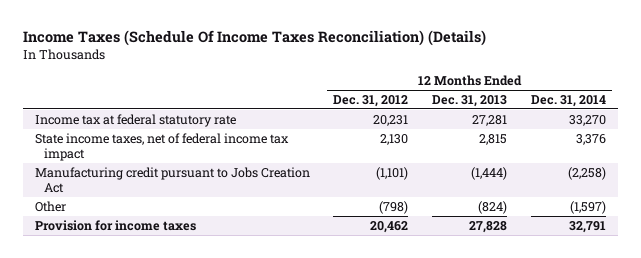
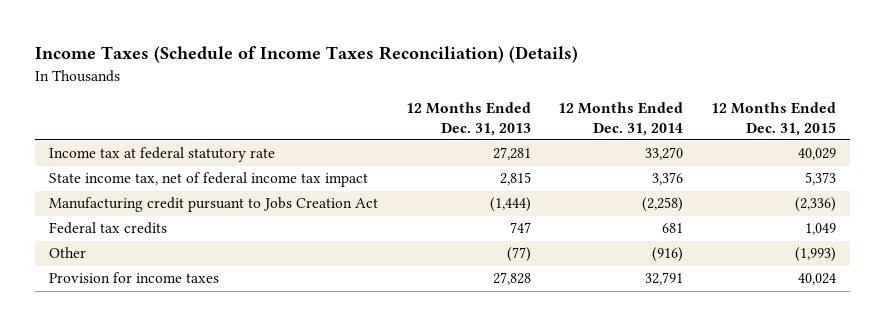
[22,30,486,47] Income Taxes (Schedule Of Income Taxes Reconciliation) (Details) -> [35,46,579,64] Income Taxes (Schedule of Income Taxes Reconciliation) (Details)
[333,95,409,108] Dec. 31, 2012 -> none
none -> [711,102,837,136] 12 Months Ended Dec. 31, 2015
[34,132,289,161] State income taxes, net of federal income tax impact -> [49,172,369,188] State income tax, net of federal income tax impact
none -> [49,222,168,235] Federal tax credits
[478,200,508,214] (824) -> [506,247,531,263] (77)
[570,200,607,214] (1,597) -> [652,247,684,263] (916)

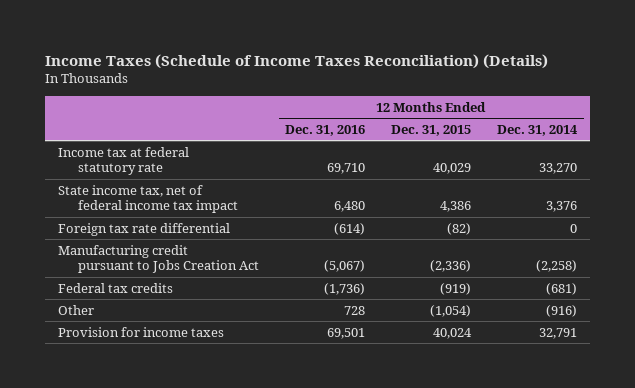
[405,102,531,136] 12 Months Ended Dec. 31, 2013 -> none
none -> [285,124,366,136] Dec. 31, 2016
[805,172,837,186] 5,373 -> [440,201,472,213] 4,386
none -> [58,222,231,236] Foreign tax rate differential
[662,223,684,234] 681 -> [546,282,578,295] (681)
[805,223,837,236] 1,049 -> [440,282,472,295] (919)
[795,247,837,263] (1,993) -> [430,304,472,317] (1,054)

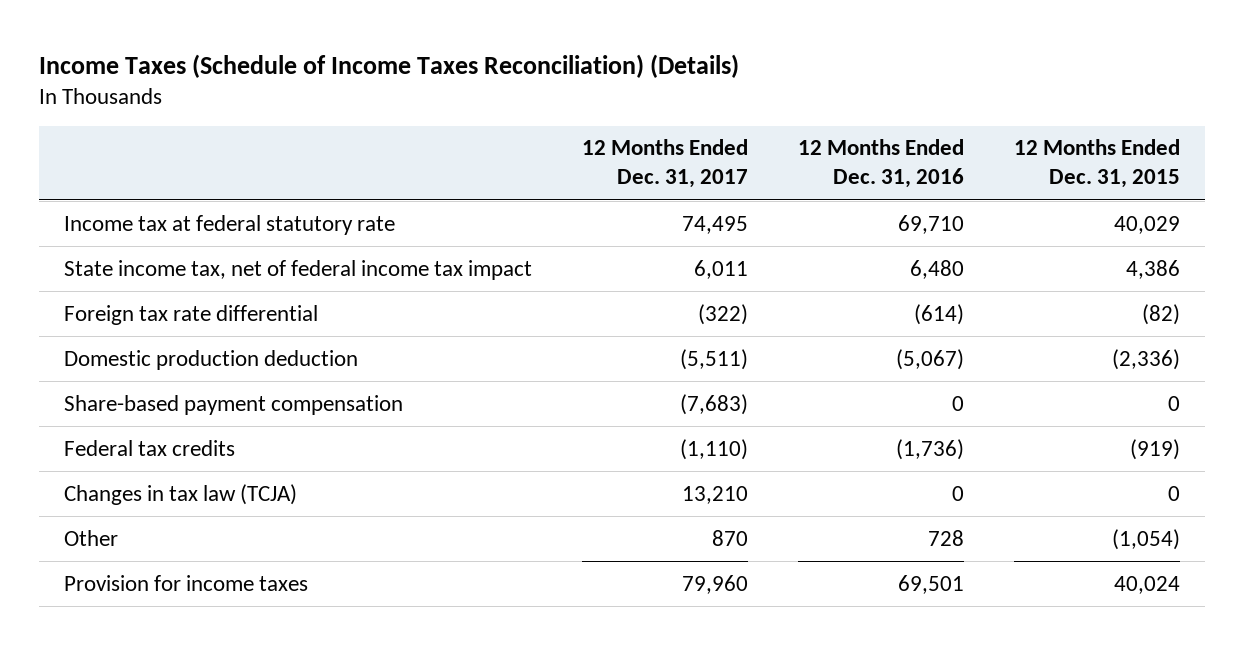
[497,124,579,136] Dec. 31, 2014 -> none
none -> [581,139,748,189] 12 Months Ended Dec. 31, 2017
[58,244,260,274] Manufacturing credit pursuant to Jobs Creation Act -> [63,349,358,370] Domestic production deduction
none -> [63,394,403,415] Share-based payment compensation
none -> [63,483,297,505] Changes in tax law (TCJA)

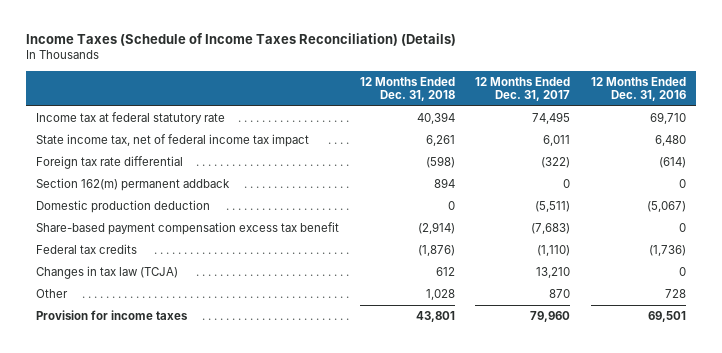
[1013,139,1180,189] 12 Months Ended Dec. 31, 2015 -> none
none -> [359,76,455,102] 12 Months Ended Dec. 31, 2018
none -> [36,178,231,192] Section 162(m) permanent addback
[63,394,403,415] Share-based payment compensation -> [36,222,340,236] Share-based payment compensation excess tax benefit

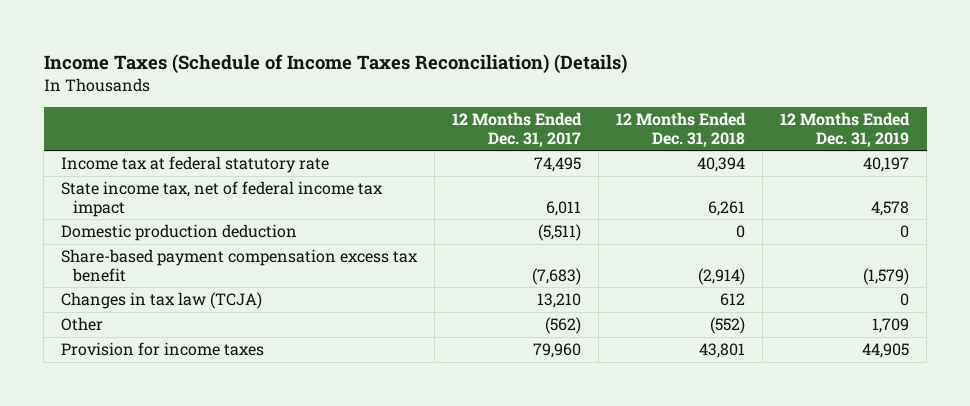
[590,76,686,102] 12 Months Ended Dec. 31, 2016 -> none
none -> [780,111,911,147] 12 Months Ended Dec. 31, 2019
[36,156,184,170] Foreign tax rate differential -> none
[36,178,231,192] Section 162(m) permanent addback -> none
[36,244,138,255] Federal tax credits -> none
[425,289,455,301] 1,028 -> [710,317,746,335] (552)
[549,289,571,299] 870 -> [545,317,582,335] (562)

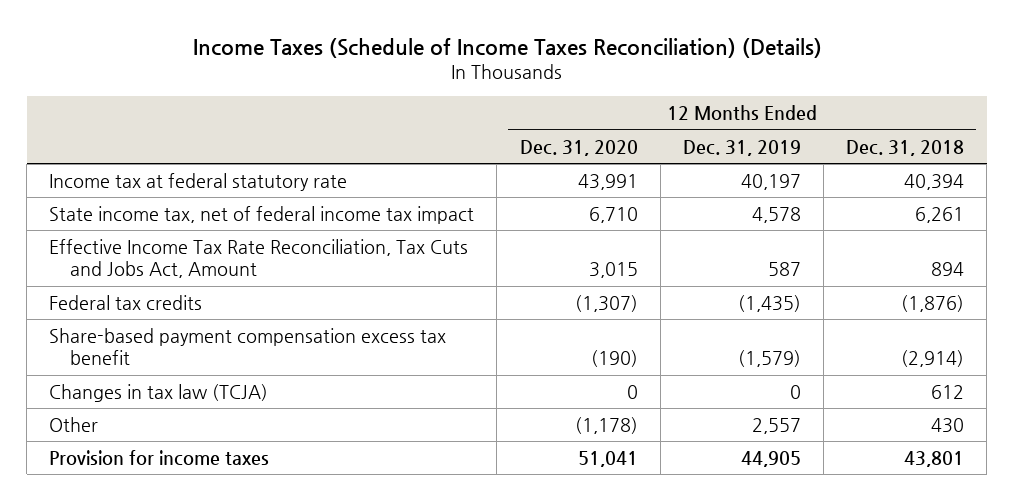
[452,111,583,147] 12 Months Ended Dec. 31, 2017 -> none
none -> [519,139,638,156] Dec. 31, 2020
[61,224,298,242] Domestic production deduction -> none
none -> [49,238,469,279] Effective Income Tax Rate Reconciliation, Tax Cuts and Jobs Act, Amount
none -> [49,294,203,310] Federal tax credits
[710,317,746,335] (552) -> [931,417,965,433] 430
[872,318,910,334] 1,709 -> [751,417,801,434] 2,557

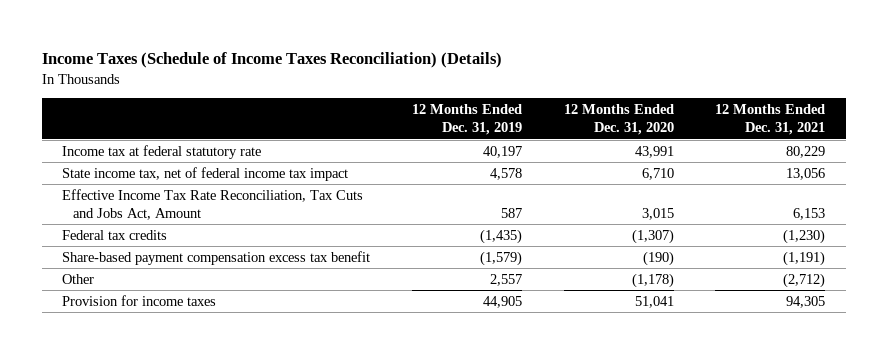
[846,139,965,156] Dec. 31, 2018 -> none
none -> [715,103,826,136] 12 Months Ended Dec. 31, 2021
[49,383,269,402] Changes in tax law (TCJA) -> none

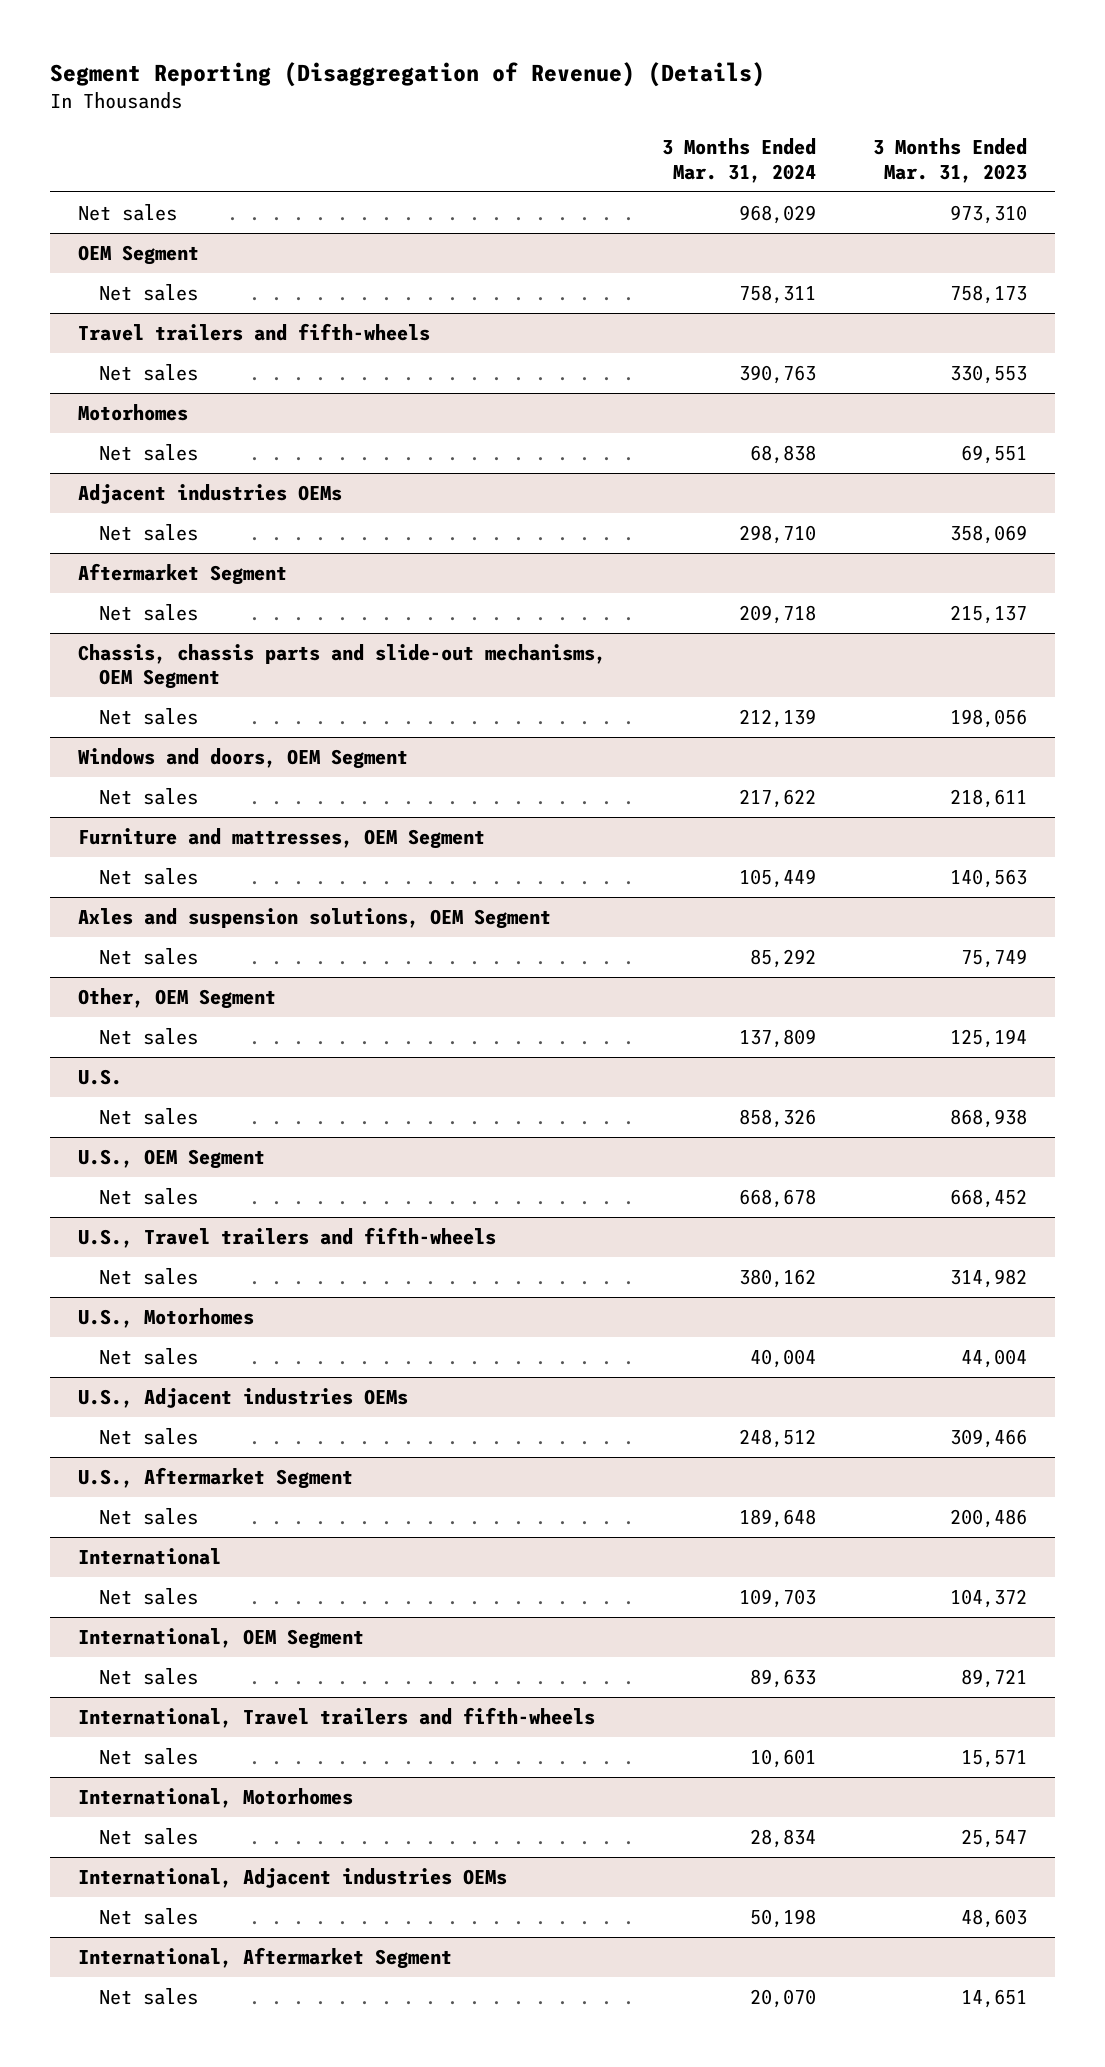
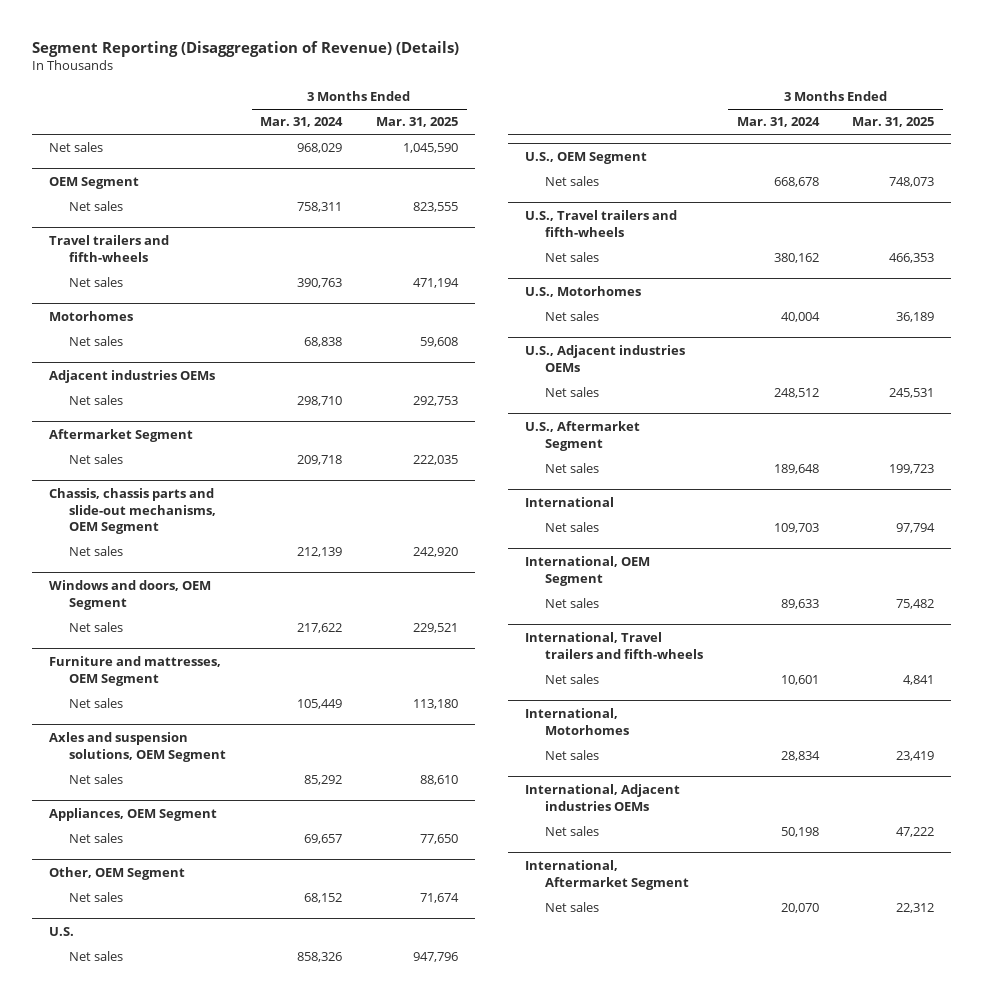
[872,138,1027,183] 3 Months Ended Mar. 31, 2023 -> none
none -> [376,117,459,128] Mar. 31, 2025
none -> [48,807,217,821] Appliances, OEM Segment
none -> [68,833,123,844] Net sales
[739,1028,817,1048] 137,809 -> [304,893,343,904] 68,152

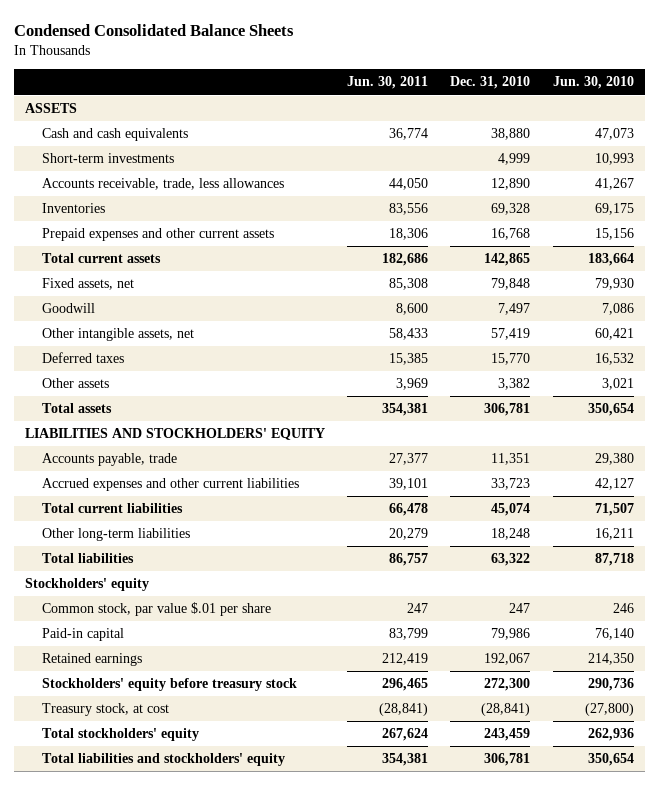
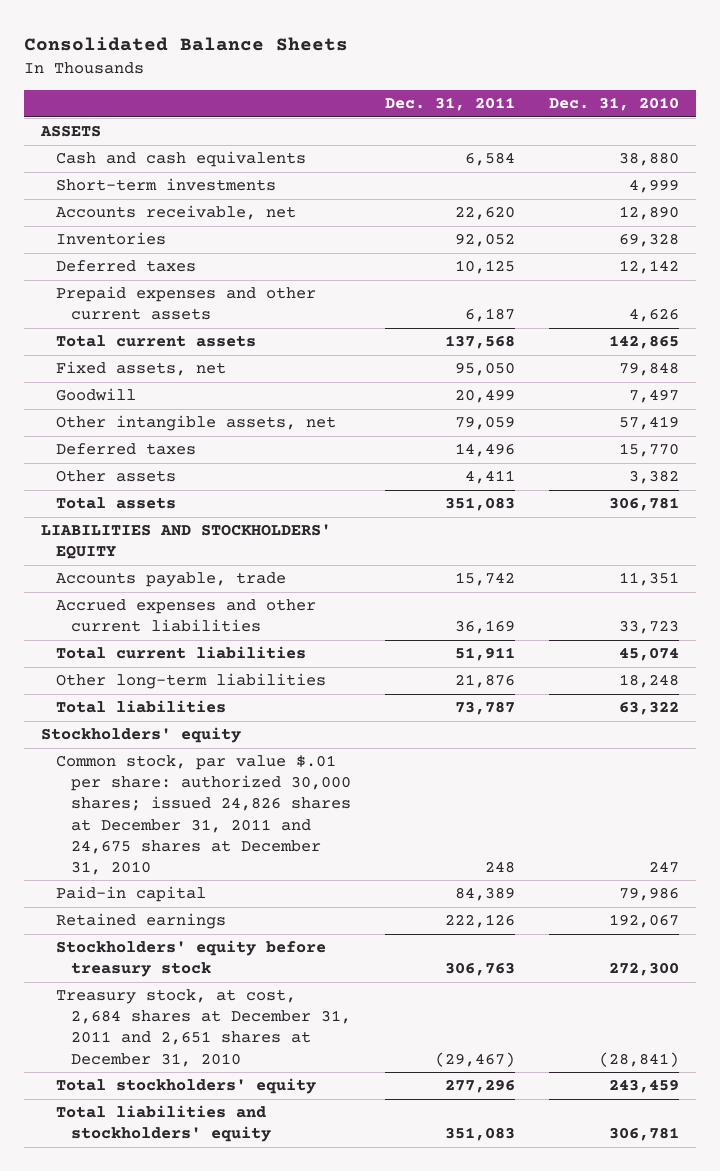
[13,23,294,36] Condensed Consolidated Balance Sheets -> [24,37,349,52] Consolidated Balance Sheets
[347,76,429,90] Jun. 30, 2011 -> none
[552,76,634,90] Jun. 30, 2010 -> none
none -> [385,97,516,112] Dec. 31, 2011
[41,178,284,191] Accounts receivable, trade, less allowances -> [56,205,297,221] Accounts receivable, net
none -> [56,260,197,273] Deferred taxes
[491,228,531,241] 16,768 -> [629,308,680,323] 4,626
[41,602,271,617] Common stock, par value $.01 per share -> [56,755,352,875] Common stock, par value $.01 per share: authorized 30,000 shares; issued 24,826 shares at December 31, 2011 and 24,675 shares at December 31, 2010
[41,703,169,717] Treasury stock, at cost -> [56,989,352,1067] Treasury stock, at cost, 2,684 shares at December 31, 2011 and 2,651 shares at December 31, 2010

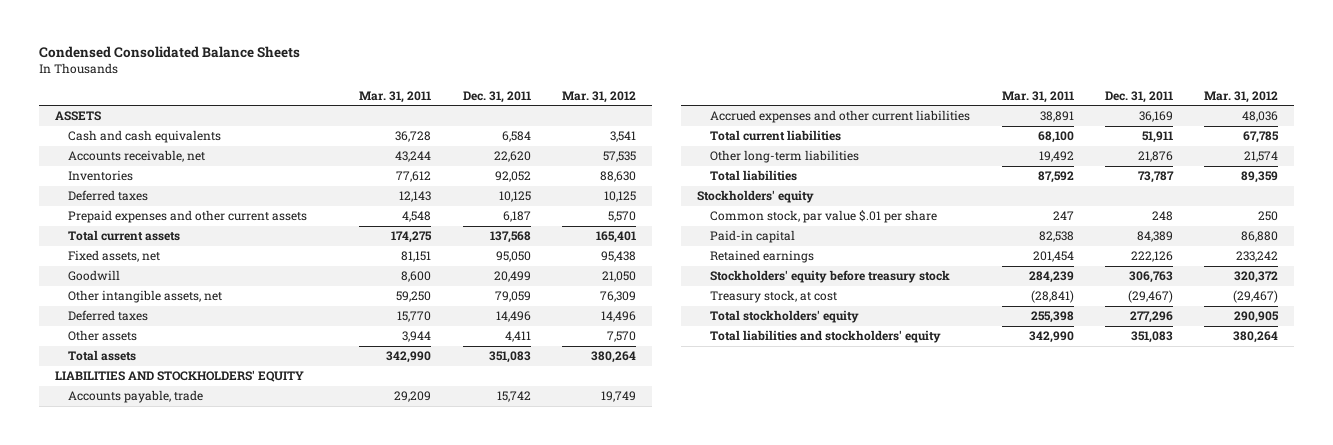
[24,37,349,52] Consolidated Balance Sheets -> [39,46,301,59] Condensed Consolidated Balance Sheets
[549,97,680,112] Dec. 31, 2010 -> none
none -> [359,90,432,103] Mar. 31, 2011
none -> [562,90,637,103] Mar. 31, 2012
[56,178,277,192] Short-term investments -> none
[56,755,352,875] Common stock, par value $.01 per share: authorized 30,000 shares; issued 24,826 shares at December 31, 2011 and 24,675 shares at December 31, 2010 -> [710,210,938,224] Common stock, par value $.01 per share
[56,989,352,1067] Treasury stock, at cost, 2,684 shares at December 31, 2011 and 2,651 shares at December 31, 2010 -> [710,290,838,304] Treasury stock, at cost

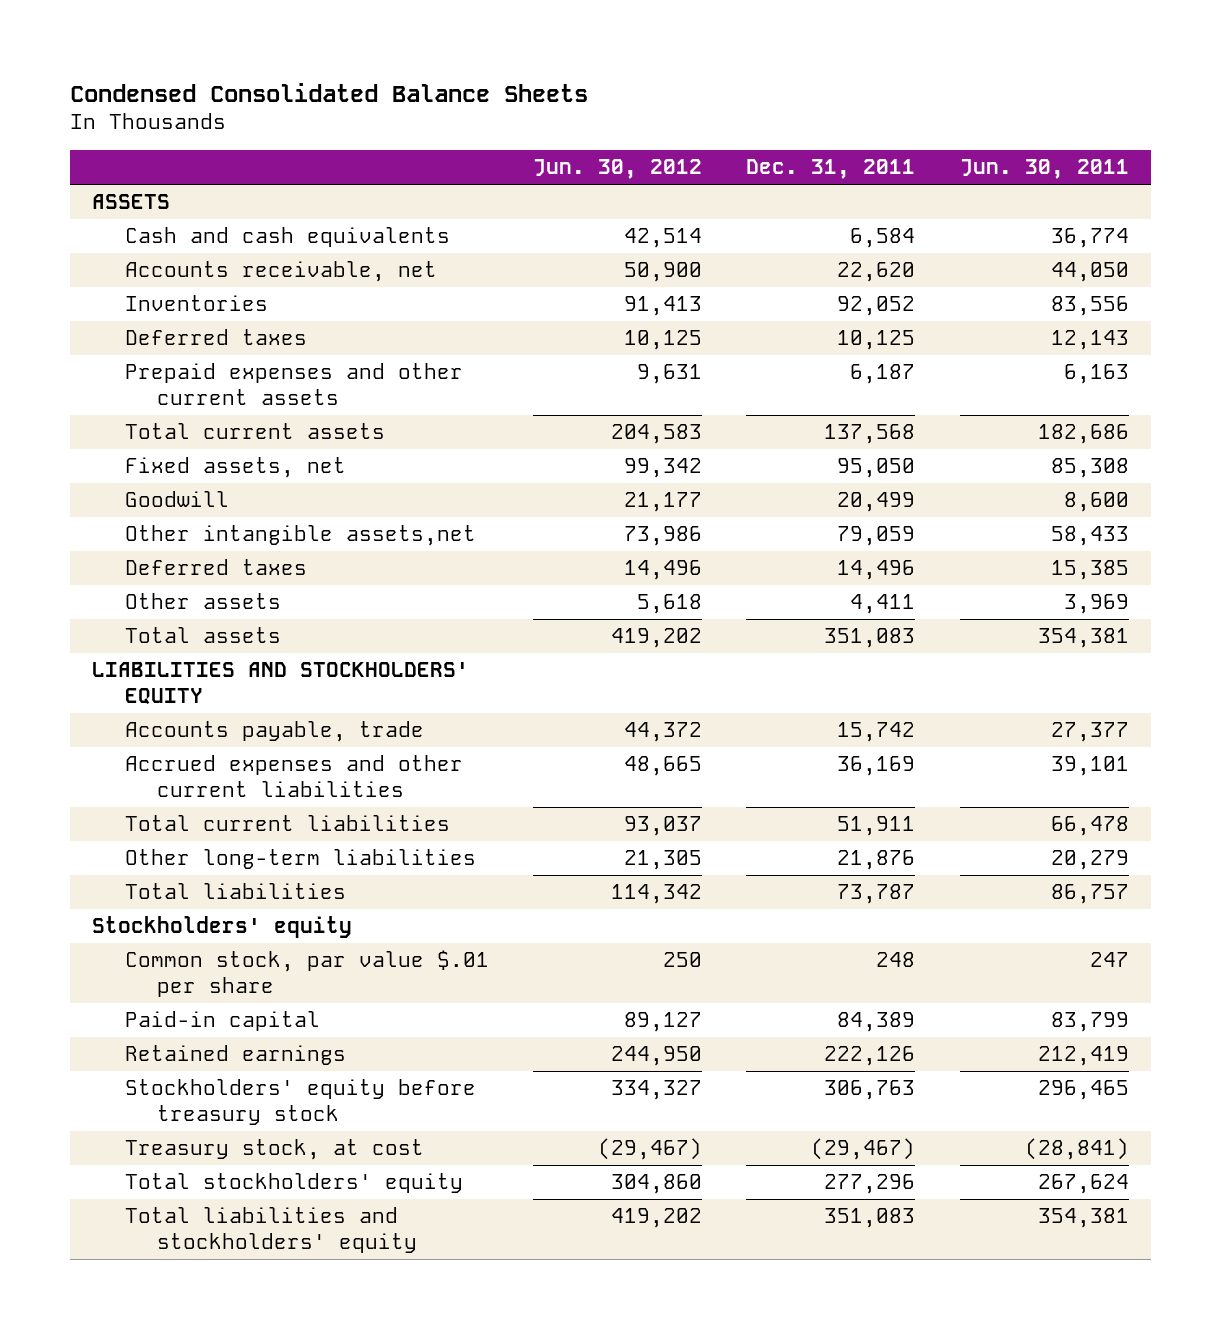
[359,90,432,103] Mar. 31, 2011 -> none
[562,90,637,103] Mar. 31, 2012 -> none
none -> [532,159,702,180] Jun. 30, 2012
none -> [959,159,1129,180] Jun. 30, 2011
[67,290,222,304] Other intangible assets, net -> [124,525,476,547] Other intangible assets,net

